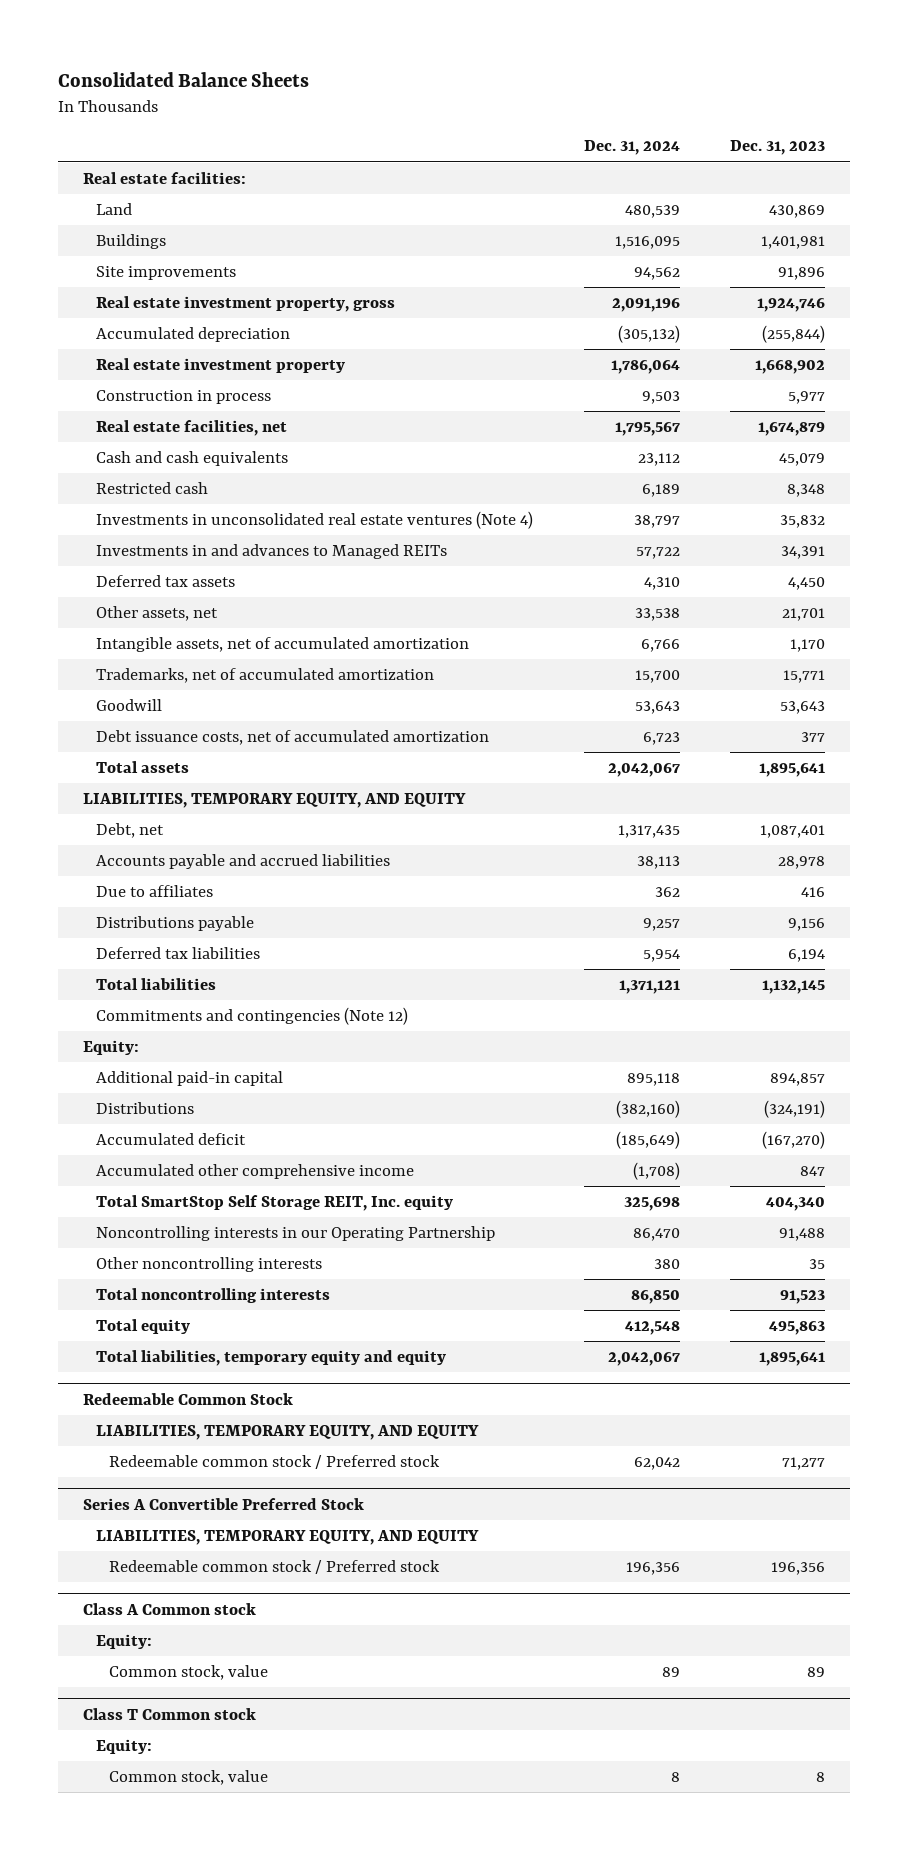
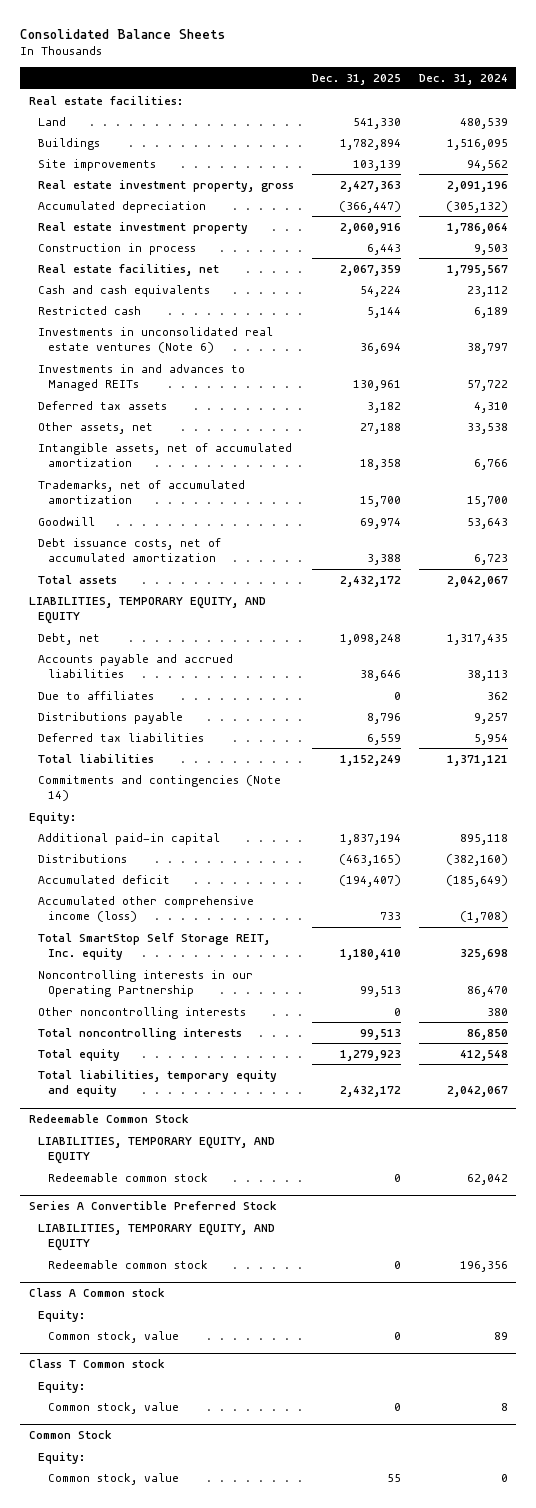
[729,140,825,156] Dec. 31, 2023 -> none
none -> [311,74,401,86] Dec. 31, 2025
[96,510,534,529] Investments in unconsolidated real estate ventures (Note 4) -> [38,326,274,354] Investments in unconsolidated real estate ventures (Note 6)
[96,1006,409,1025] Commitments and contingencies (Note 12) -> [38,774,282,802] Commitments and contingencies (Note 14)
[96,1163,415,1179] Accumulated other comprehensive income -> [38,895,255,923] Accumulated other comprehensive income (loss)
[109,1454,441,1469] Redeemable common stock / Preferred stock -> [48,1172,209,1182] Redeemable common stock
[109,1559,441,1574] Redeemable common stock / Preferred stock -> [48,1259,209,1269] Redeemable common stock
none -> [28,1430,112,1440] Common Stock
none -> [38,1451,86,1464] Equity:
none -> [48,1472,180,1485] Common stock, value

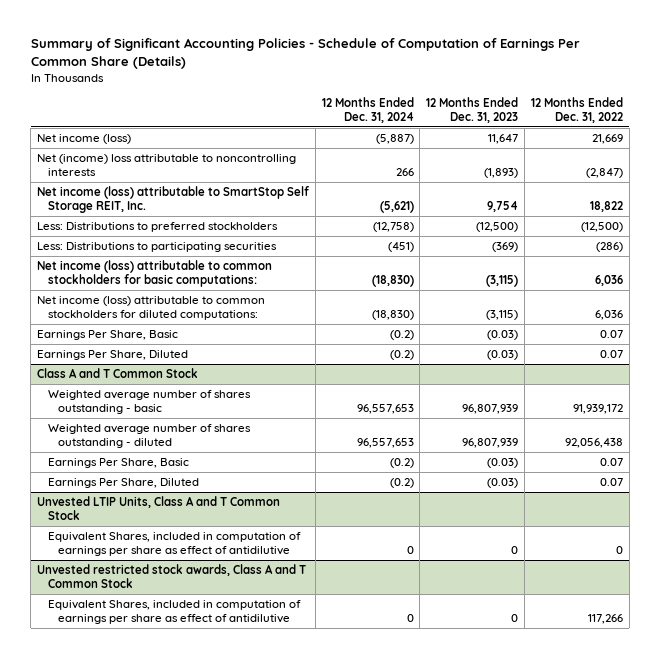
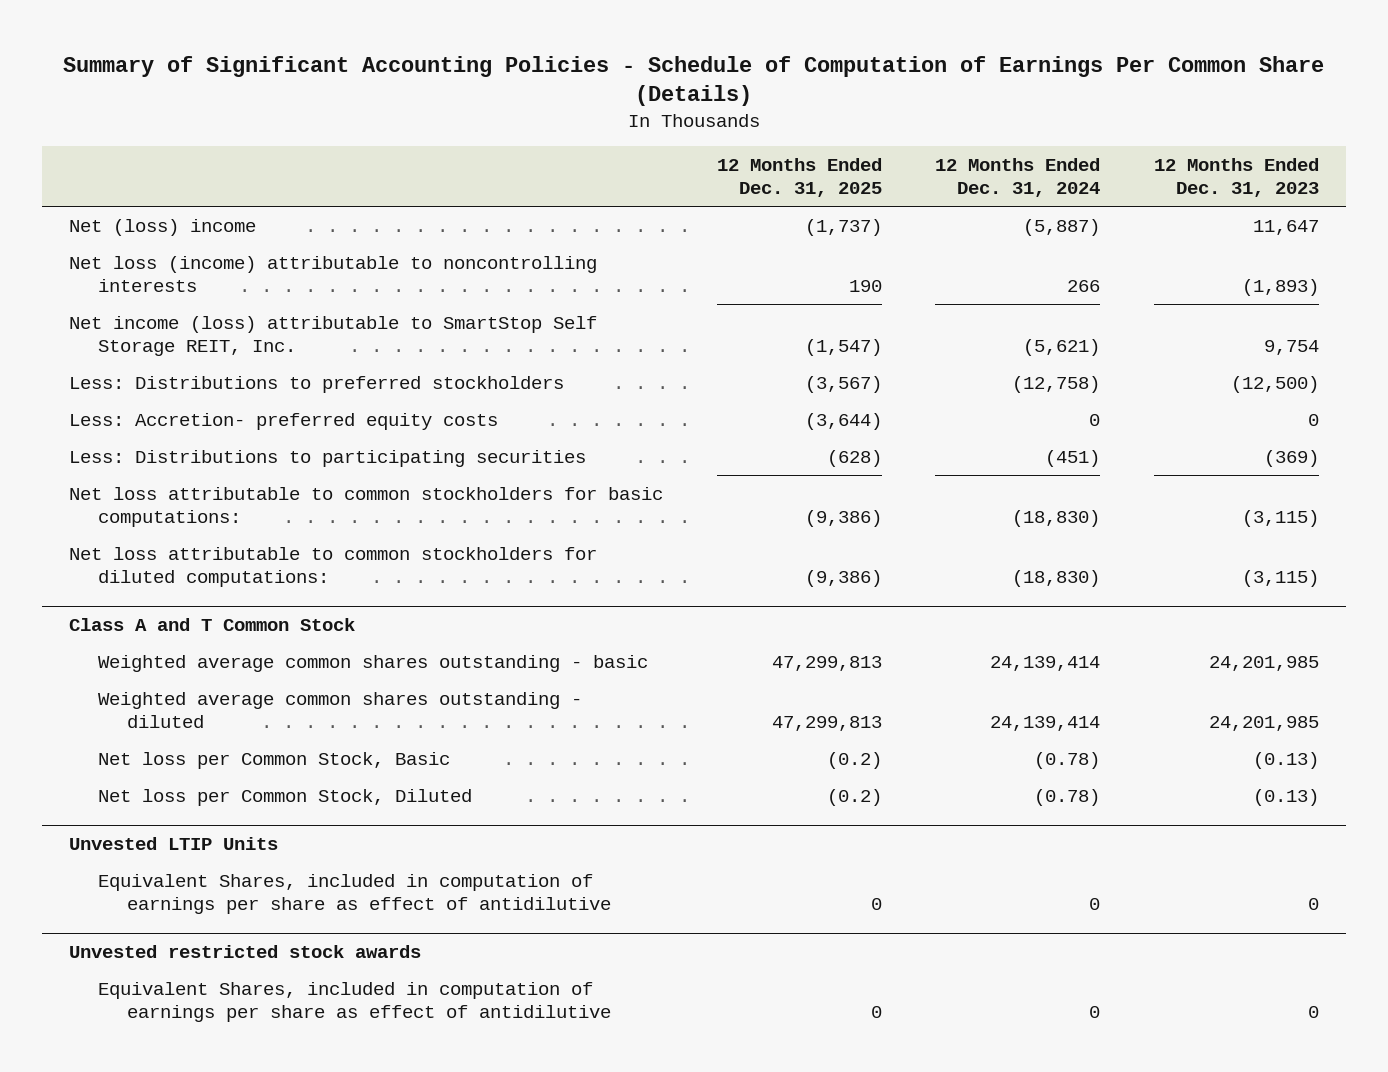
[530,97,623,123] 12 Months Ended Dec. 31, 2022 -> none
none -> [716,158,882,198] 12 Months Ended Dec. 31, 2025
[37,134,132,145] Net income (loss) -> [68,218,256,236] Net (loss) income
[37,154,297,176] Net (income) loss attributable to noncontrolling interests -> [68,255,597,292] Net loss (income) attributable to noncontrolling interests
none -> [68,412,498,430] Less: Accretion- preferred equity costs
[37,330,179,341] Earnings Per Share, Basic -> none
[37,350,189,361] Earnings Per Share, Diluted -> none
[37,260,273,287] Net income (loss) attributable to common stockholders for basic computations: -> [68,486,663,527] Net loss attributable to common stockholders for basic computations:
[37,296,266,320] Net income (loss) attributable to common stockholders for diluted computations: -> [68,546,597,587] Net loss attributable to common stockholders for diluted computations:
[37,496,281,520] Unvested LTIP Units, Class A and T Common Stock -> none
[47,390,251,414] Weighted average number of shares outstanding - basic -> [97,654,648,672] Weighted average common shares outstanding - basic
[356,403,414,414] 96,557,653 -> [990,655,1101,671] 24,139,414
[462,403,519,414] 96,807,939 -> [1209,655,1320,671] 24,201,985
[47,424,251,448] Weighted average number of shares outstanding - diluted -> [97,691,582,728] Weighted average common shares outstanding - diluted
[356,437,414,448] 96,557,653 -> [990,715,1101,731] 24,139,414
[462,437,519,448] 96,807,939 -> [1209,715,1320,731] 24,201,985
[47,458,189,469] Earnings Per Share, Basic -> [97,751,450,769] Net loss per Common Stock, Basic
[389,458,414,469] (0.2) -> [1034,751,1101,769] (0.78)
[487,458,519,469] (0.03) -> [1253,751,1320,769] (0.13)
[47,478,199,489] Earnings Per Share, Diluted -> [97,788,472,806] Net loss per Common Stock, Diluted
[389,478,414,489] (0.2) -> [1034,788,1101,806] (0.78)
[487,478,519,489] (0.03) -> [1253,788,1320,806] (0.13)
none -> [68,837,278,851] Unvested LTIP Units
[37,564,307,588] Unvested restricted stock awards, Class A and T Common Stock -> none
none -> [68,945,421,959] Unvested restricted stock awards

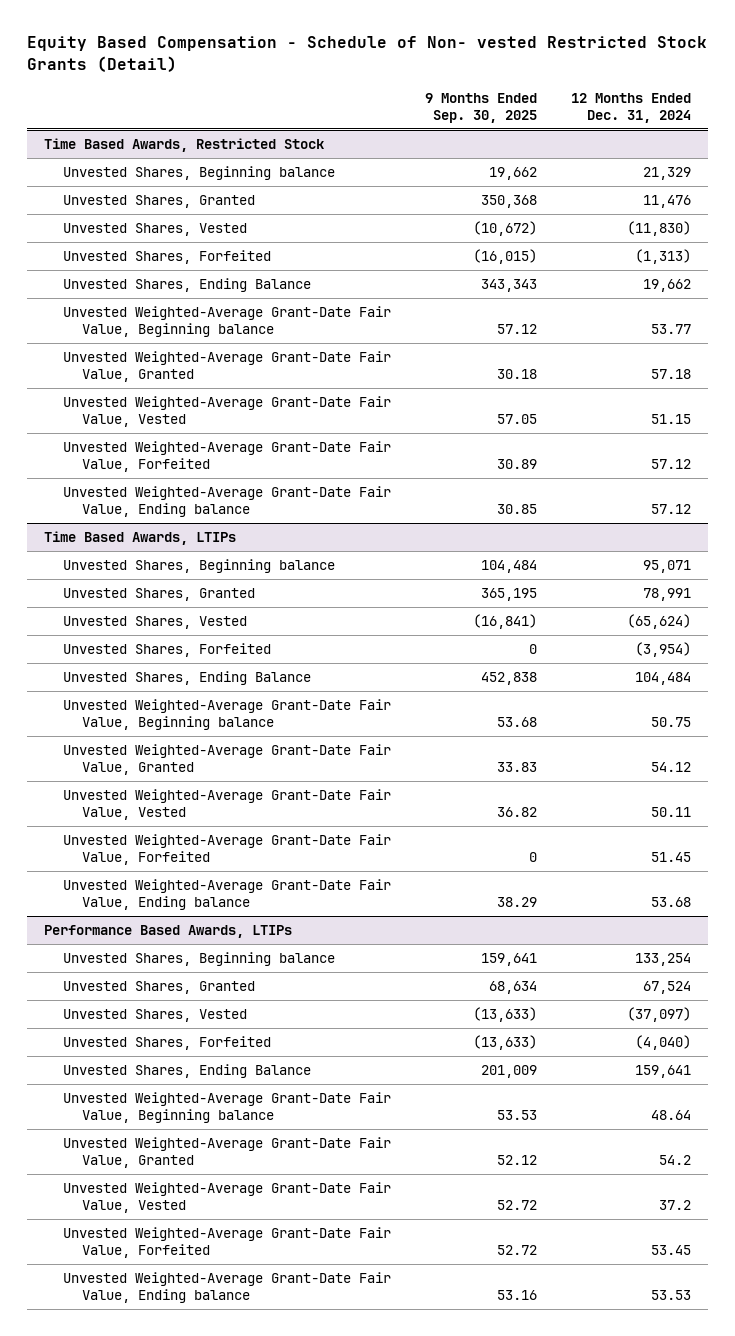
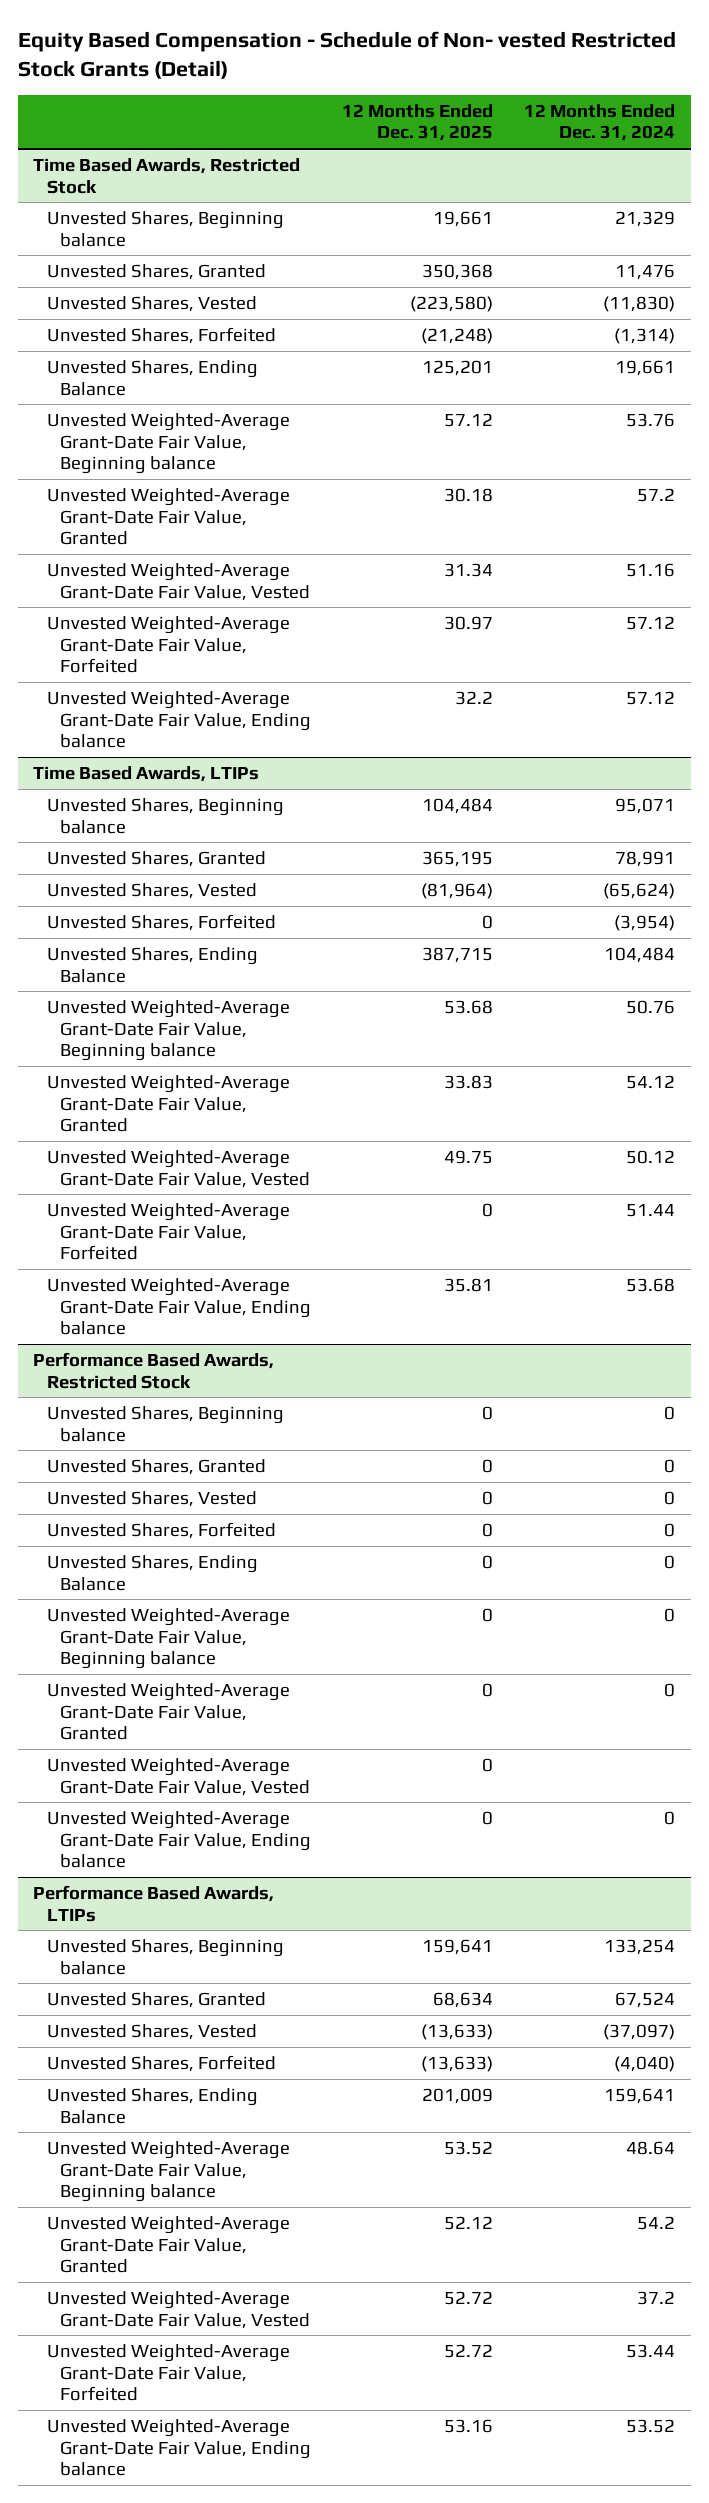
[424,92,537,124] 9 Months Ended Sep. 30, 2025 -> none
none -> [341,103,493,142] 12 Months Ended Dec. 31, 2025
[635,248,692,264] (1,313) -> [614,327,676,344] (1,314)
[643,278,692,292] 19,662 -> [615,359,676,376] 19,661
[651,324,692,335] 53.77 -> [626,412,676,427] 53.76
[651,369,692,380] 57.18 -> [637,487,676,502] 57.2
[651,414,692,425] 51.15 -> [626,562,676,577] 51.16
[651,717,692,728] 50.75 -> [626,999,676,1014] 50.76
[651,807,692,818] 50.11 -> [626,1149,676,1164] 50.12
[651,852,692,863] 51.45 -> [626,1203,676,1217] 51.44
none -> [33,1351,275,1389] Performance Based Awards, Restricted Stock
none -> [46,1405,284,1442] Unvested Shares, Beginning balance
none -> [46,1458,266,1475] Unvested Shares, Granted
none -> [46,1490,257,1507] Unvested Shares, Vested
none -> [46,1521,276,1539] Unvested Shares, Forfeited
none -> [46,1554,258,1591] Unvested Shares, Ending Balance
none -> [46,1607,290,1670] Unvested Weighted-Average Grant-Date Fair Value, Beginning balance
none -> [46,1682,290,1741] Unvested Weighted-Average Grant-Date Fair Value, Granted
none -> [46,1757,310,1796] Unvested Weighted-Average Grant-Date Fair Value, Vested
none -> [46,1810,311,1869] Unvested Weighted-Average Grant-Date Fair Value, Ending balance
[651,1245,692,1256] 53.45 -> [626,2343,676,2358] 53.44
[651,1290,692,1301] 53.53 -> [626,2418,676,2433] 53.52

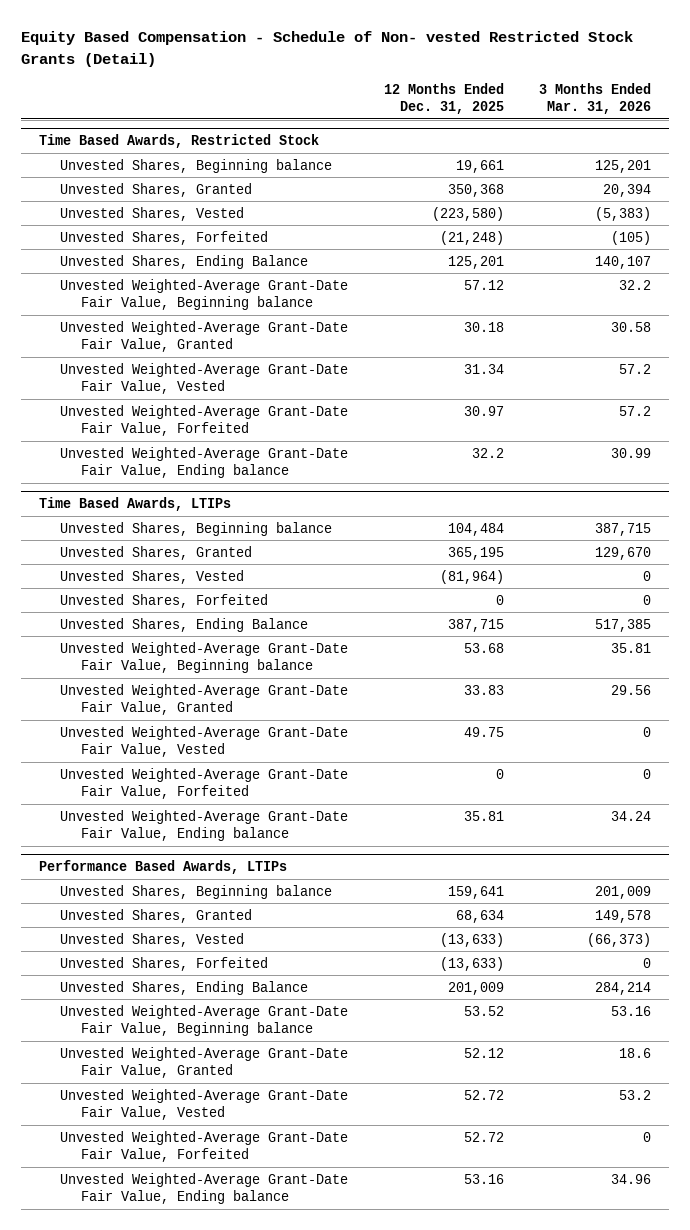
[524,103,676,142] 12 Months Ended Dec. 31, 2024 -> none
none -> [539,82,652,114] 3 Months Ended Mar. 31, 2026
[33,1351,275,1389] Performance Based Awards, Restricted Stock -> none
[46,1405,284,1442] Unvested Shares, Beginning balance -> none
[46,1458,266,1475] Unvested Shares, Granted -> none
[46,1490,257,1507] Unvested Shares, Vested -> none
[46,1521,276,1539] Unvested Shares, Forfeited -> none
[46,1554,258,1591] Unvested Shares, Ending Balance -> none
[46,1607,290,1670] Unvested Weighted-Average Grant-Date Fair Value, Beginning balance -> none
[46,1682,290,1741] Unvested Weighted-Average Grant-Date Fair Value, Granted -> none
[46,1757,310,1796] Unvested Weighted-Average Grant-Date Fair Value, Vested -> none
[46,1810,311,1869] Unvested Weighted-Average Grant-Date Fair Value, Ending balance -> none

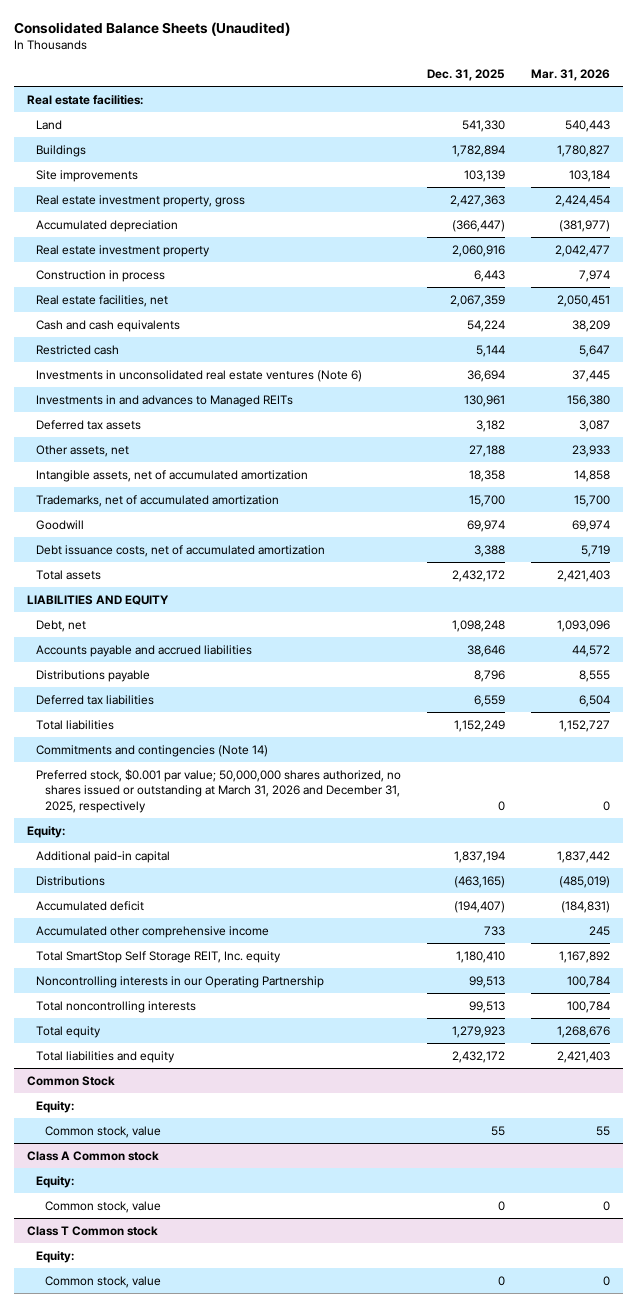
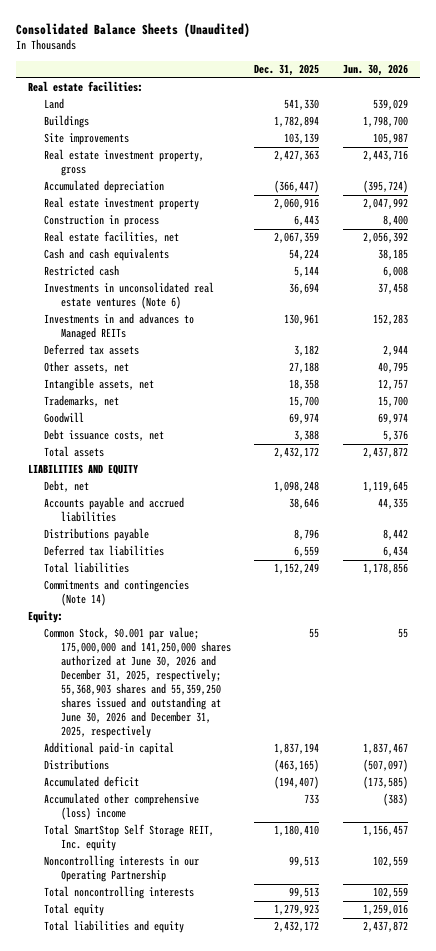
[531,69,611,82] Mar. 31, 2026 -> none
none -> [343,64,409,77] Jun. 30, 2026
[35,469,308,482] Intangible assets, net of accumulated amortization -> [44,378,155,392] Intangible assets, net
[35,494,279,507] Trademarks, net of accumulated amortization -> [44,395,120,408] Trademarks, net
[35,544,325,557] Debt issuance costs, net of accumulated amortization -> [44,429,165,442] Debt issuance costs, net
[35,768,401,814] Preferred stock, $0.001 par value; 50,000,000 shares authorized, no shares issued or outstanding at March 31, 2026 and December 31, 2025, respectively -> none
none -> [44,627,231,739] Common Stock, $0.001 par value; 175,000,000 and 141,250,000 shares authorized at June 30, 2026 and December 31, 2025, respectively; 55,368,903 shares and 55,359,250 shares issued and outstanding at June 30, 2026 and December 31, 2025, respectively
[35,925,269,938] Accumulated other comprehensive income -> [44,793,200,821] Accumulated other comprehensive (loss) income
[26,1075,115,1086] Common Stock -> none
[35,1100,74,1113] Equity: -> none
[44,1125,161,1138] Common stock, value -> none
[26,1150,159,1161] Class A Common stock -> none
[35,1175,74,1188] Equity: -> none
[44,1200,161,1213] Common stock, value -> none
[26,1225,158,1236] Class T Common stock -> none
[35,1250,74,1263] Equity: -> none
[44,1275,161,1288] Common stock, value -> none

